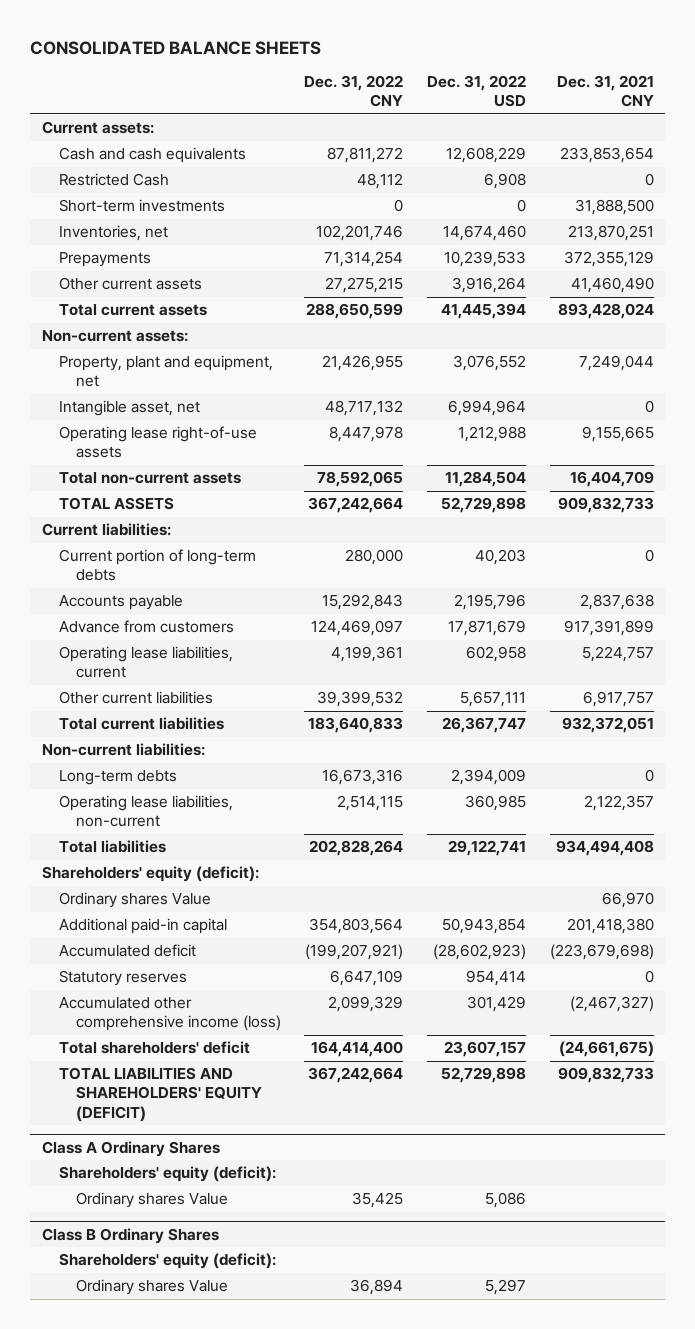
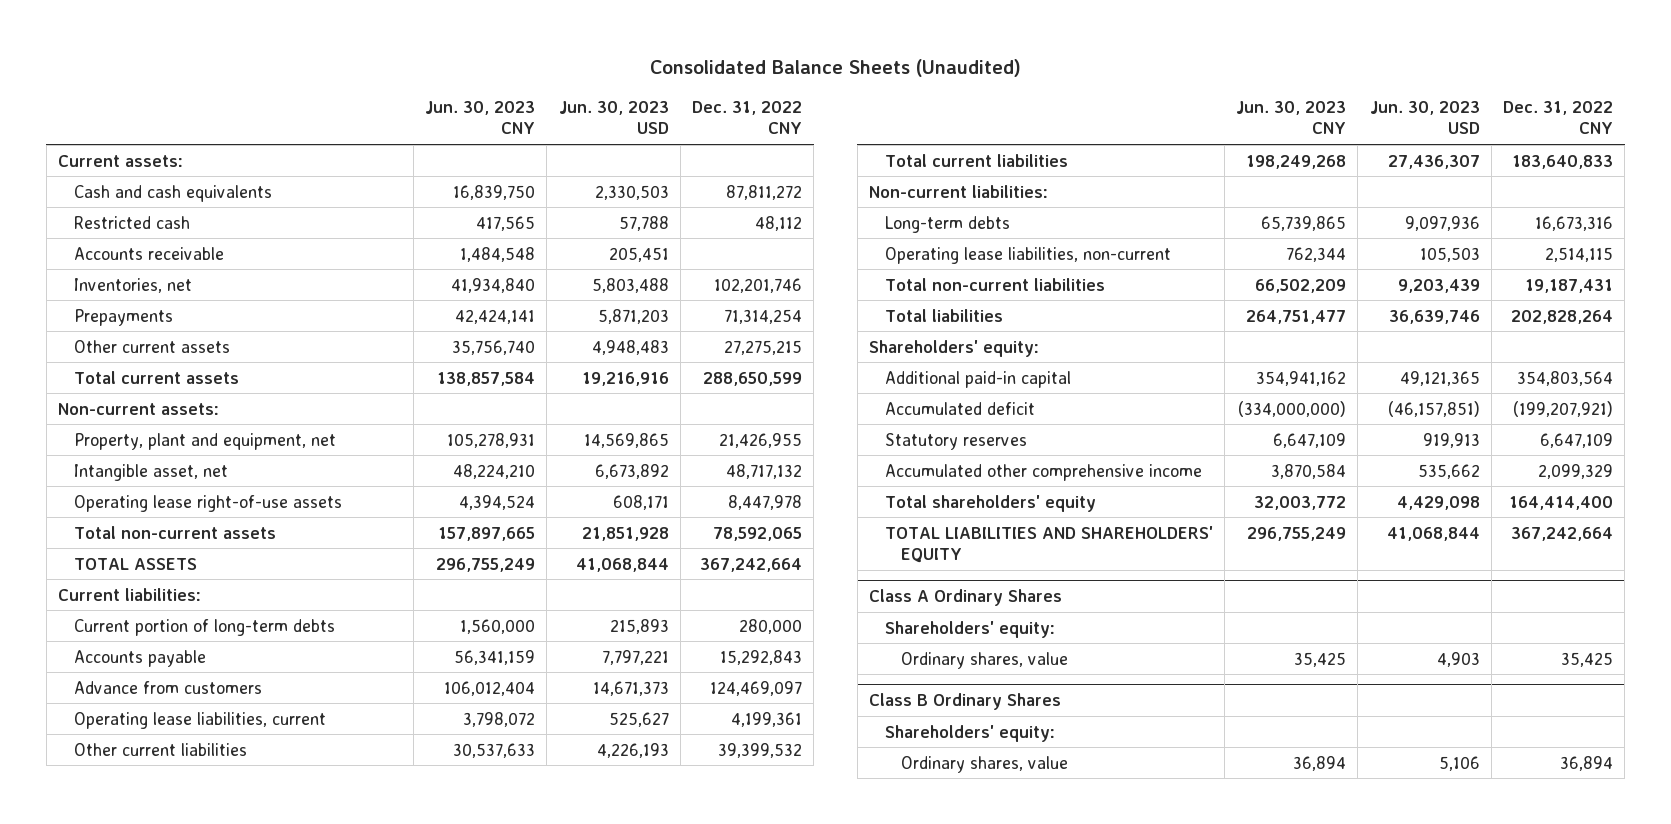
[29,40,321,55] CONSOLIDATED BALANCE SHEETS -> [649,58,1021,77] Consolidated Balance Sheets (Unaudited)
[427,75,527,108] Dec. 31, 2022 USD -> none
[556,75,654,108] Dec. 31, 2021 CNY -> none
none -> [425,100,536,135] Jun. 30, 2023 CNY
none -> [558,100,669,135] Jun. 30, 2023 USD
[58,199,225,213] Short-term investments -> none
[58,173,169,187] Restricted Cash -> [74,215,191,229] Restricted cash
none -> [74,246,225,260] Accounts receivable
none -> [884,277,1105,291] Total non-current liabilities
[58,892,211,909] Ordinary shares Value -> none
[41,866,259,883] Shareholders' equity (deficit): -> [869,339,1040,357] Shareholders' equity:
[58,997,281,1032] Accumulated other comprehensive income (loss) -> [884,463,1202,481] Accumulated other comprehensive income
[58,1041,250,1055] Total shareholders' deficit -> [884,494,1096,512] Total shareholders' equity
[58,1067,262,1122] TOTAL LIABILITIES AND SHAREHOLDERS' EQUITY (DEFICIT) -> [884,525,1213,564] TOTAL LIABILITIES AND SHAREHOLDERS' EQUITY
[58,1166,276,1183] Shareholders' equity (deficit): -> [884,620,1055,638] Shareholders' equity:
[75,1192,228,1209] Ordinary shares Value -> [900,651,1068,669] Ordinary shares, value
[58,1253,276,1270] Shareholders' equity (deficit): -> [884,724,1055,742] Shareholders' equity:
[75,1279,228,1296] Ordinary shares Value -> [900,755,1068,773] Ordinary shares, value

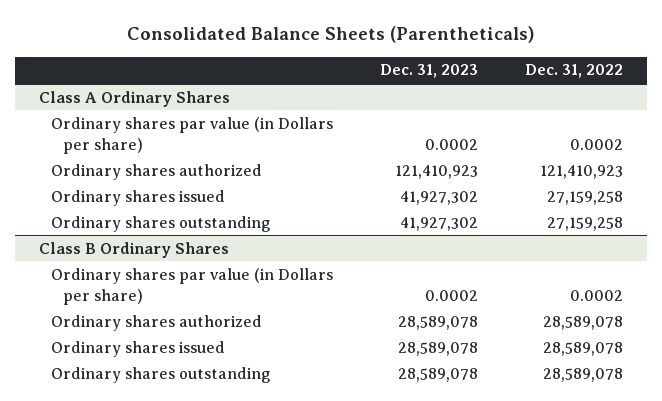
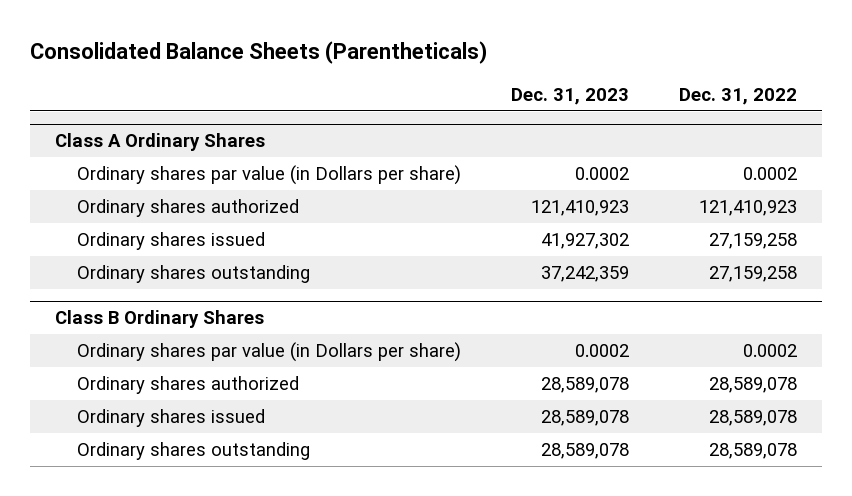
[400,216,479,231] 41,927,302 -> [541,266,630,283] 37,242,359

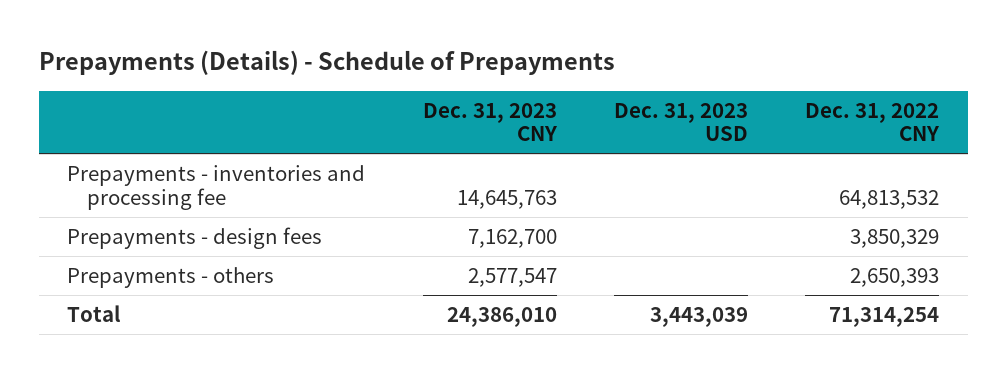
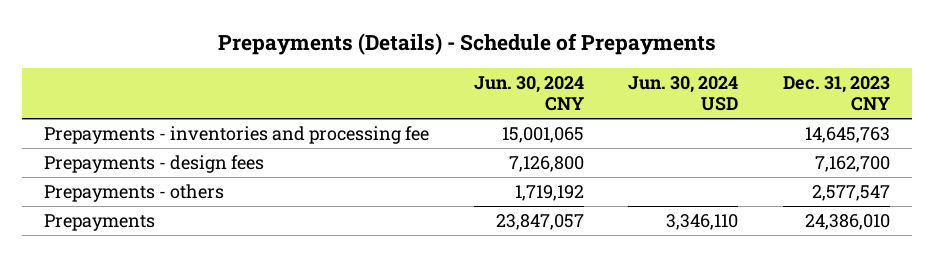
[614,102,749,142] Dec. 31, 2023 USD -> none
[805,102,941,142] Dec. 31, 2022 CNY -> none
none -> [473,76,584,112] Jun. 30, 2024 CNY
none -> [628,76,739,112] Jun. 30, 2024 USD
[67,304,121,322] Total -> [44,214,156,232] Prepayments

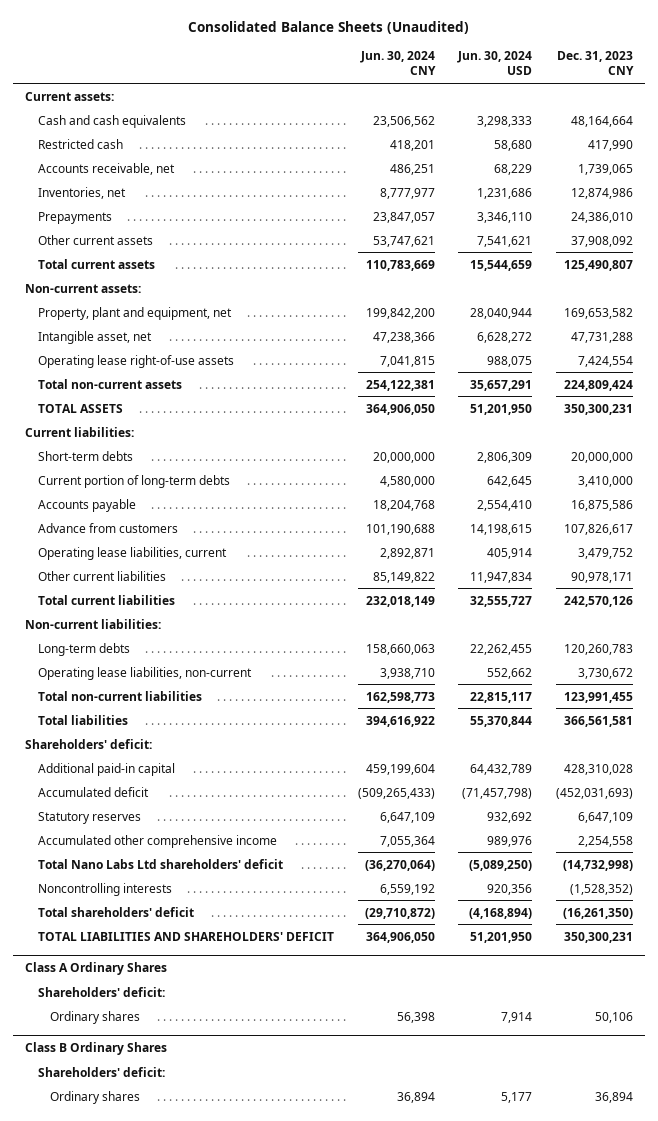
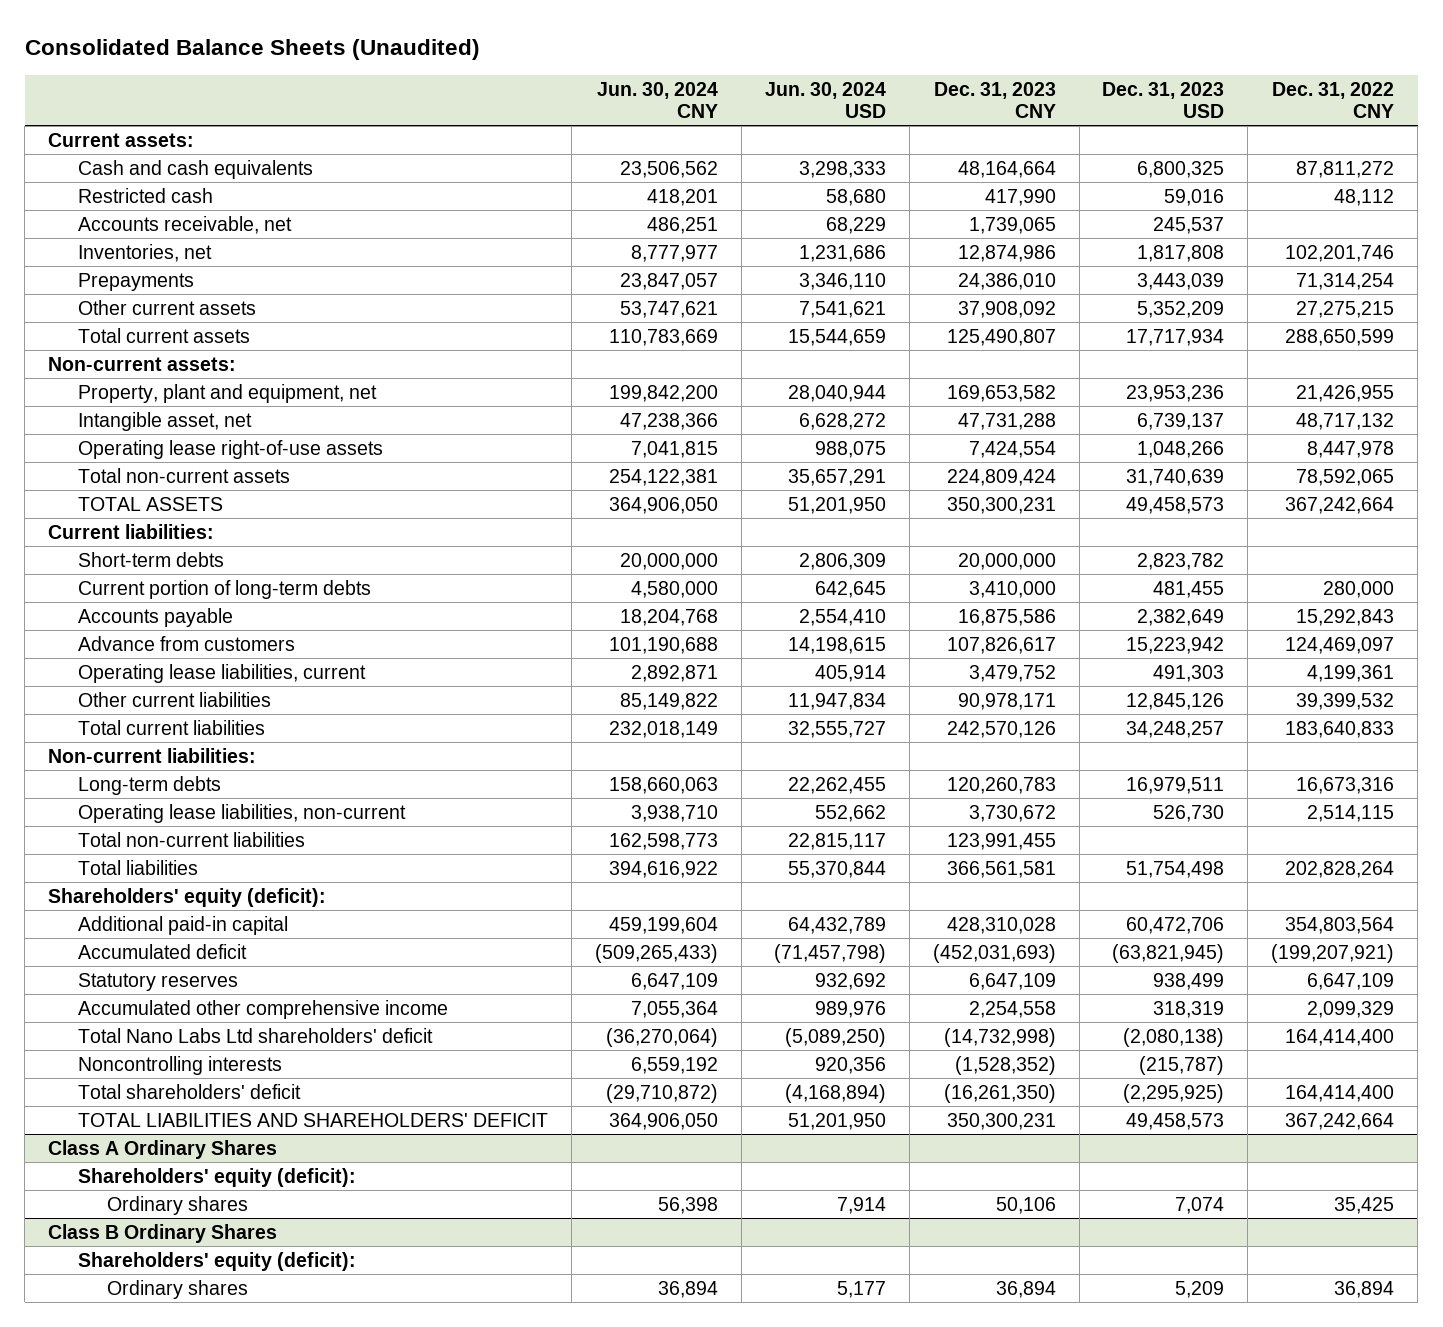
none -> [1102,81,1225,119] Dec. 31, 2023 USD
none -> [1272,81,1395,119] Dec. 31, 2022 CNY
[25,738,153,749] Shareholders' deficit: -> [48,887,327,907] Shareholders' equity (deficit):
[37,986,165,997] Shareholders' deficit: -> [77,1167,356,1187] Shareholders' equity (deficit):
[37,1066,165,1077] Shareholders' deficit: -> [77,1251,356,1271] Shareholders' equity (deficit):

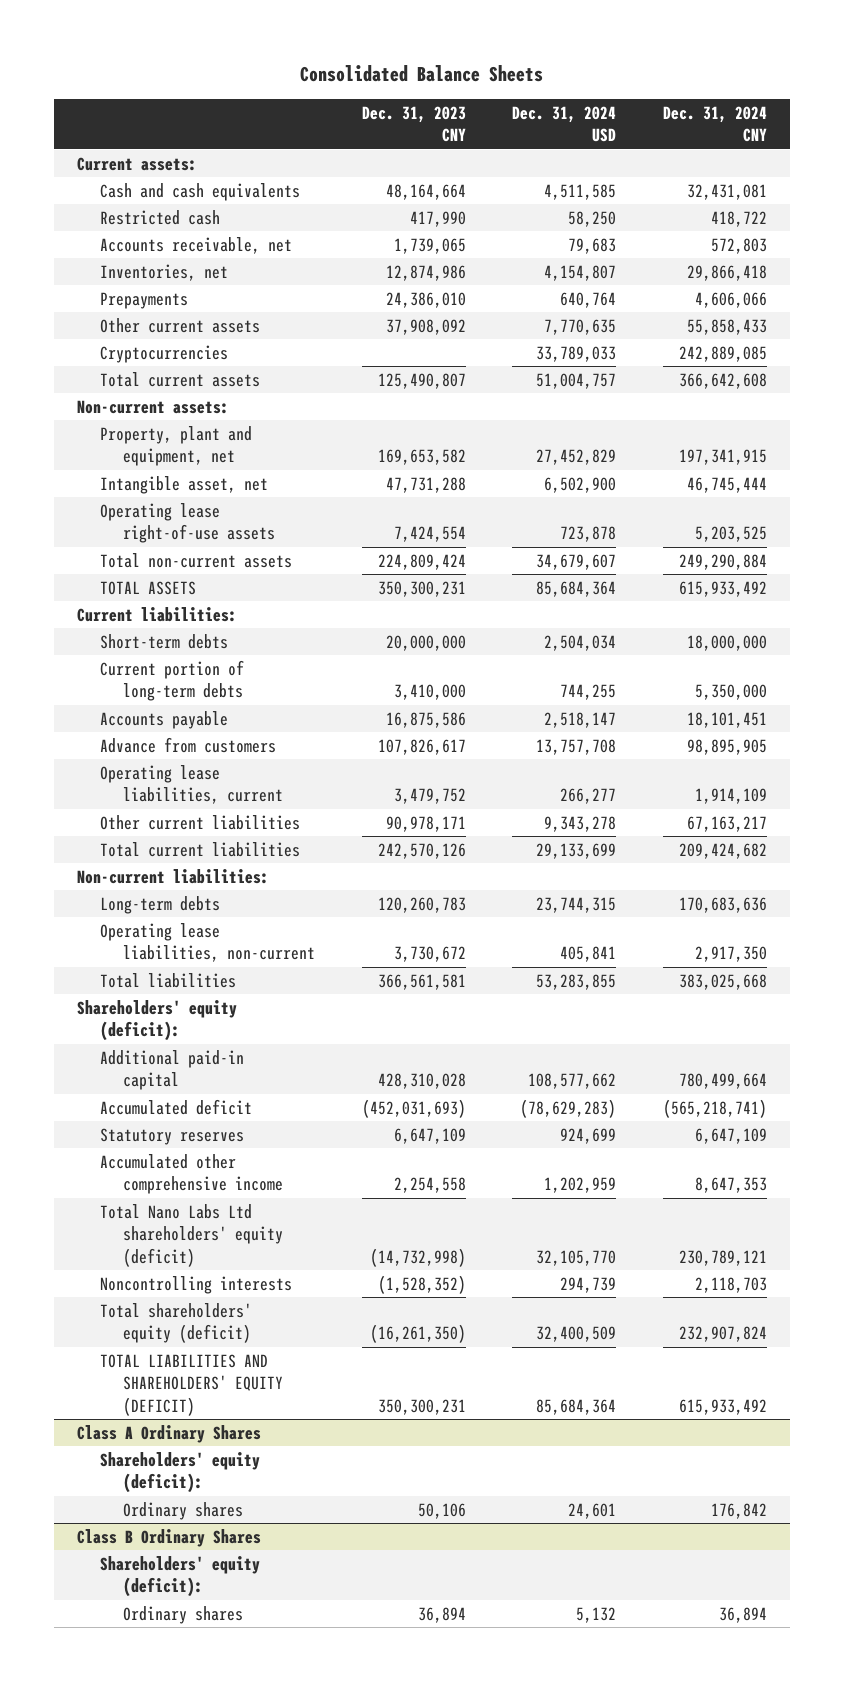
[24,39,480,61] Consolidated Balance Sheets (Unaudited) -> [300,65,544,83] Consolidated Balance Sheets
[596,81,718,119] Jun. 30, 2024 CNY -> none
[764,81,886,119] Jun. 30, 2024 USD -> none
[1102,81,1225,119] Dec. 31, 2023 USD -> none
[1272,81,1395,119] Dec. 31, 2022 CNY -> none
none -> [512,105,617,143] Dec. 31, 2024 USD
none -> [662,105,767,143] Dec. 31, 2024 CNY
none -> [100,344,229,363] Cryptocurrencies
[77,831,305,847] Total non-current liabilities -> none
[77,1027,433,1043] Total Nano Labs Ltd shareholders' deficit -> [100,1203,283,1267] Total Nano Labs Ltd shareholders' equity (deficit)
[77,1083,301,1099] Total shareholders' deficit -> [100,1302,253,1344] Total shareholders' equity (deficit)
[77,1112,548,1127] TOTAL LIABILITIES AND SHAREHOLDERS' DEFICIT -> [100,1353,283,1416] TOTAL LIABILITIES AND SHAREHOLDERS' EQUITY (DEFICIT)

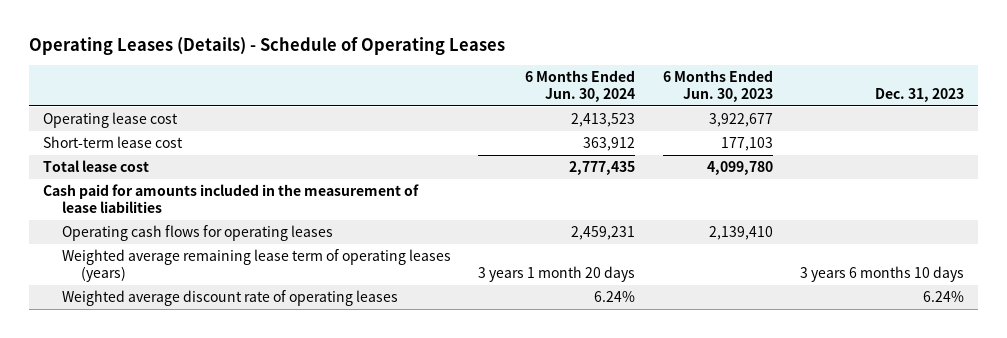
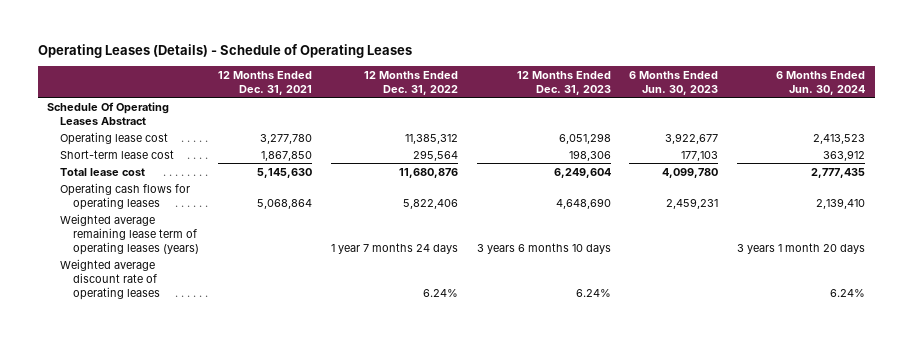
[875,87,965,102] Dec. 31, 2023 -> none
none -> [217,70,312,95] 12 Months Ended Dec. 31, 2021
none -> [363,70,458,95] 12 Months Ended Dec. 31, 2022
none -> [516,70,611,95] 12 Months Ended Dec. 31, 2023
none -> [47,101,170,125] Schedule Of Operating Leases Abstract
[42,184,419,213] Cash paid for amounts included in the measurement of lease liabilities -> none
[571,226,636,241] 2,459,231 -> [816,197,866,209] 2,139,410
[708,226,773,241] 2,139,410 -> [666,197,719,209] 2,459,231

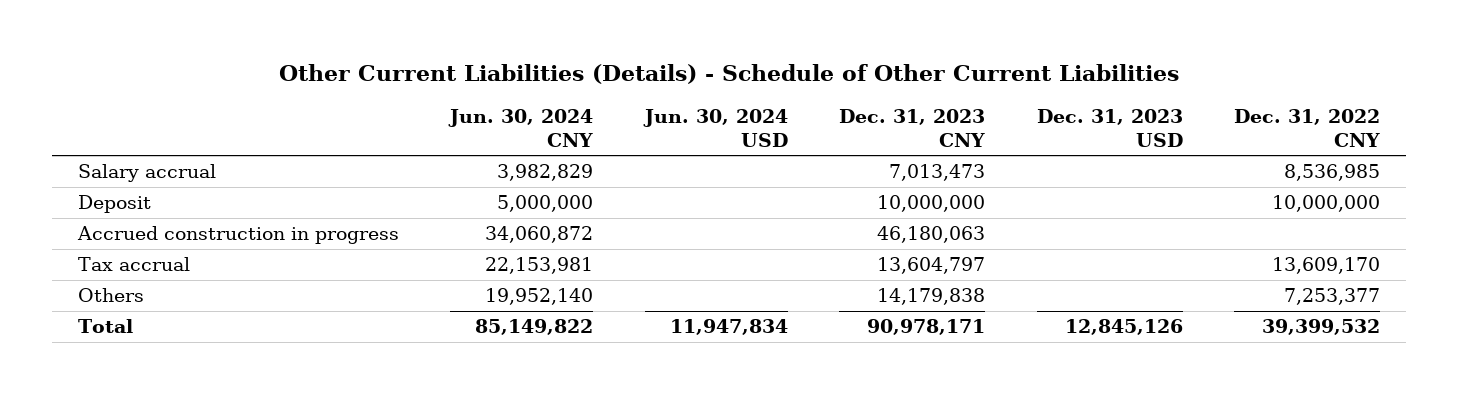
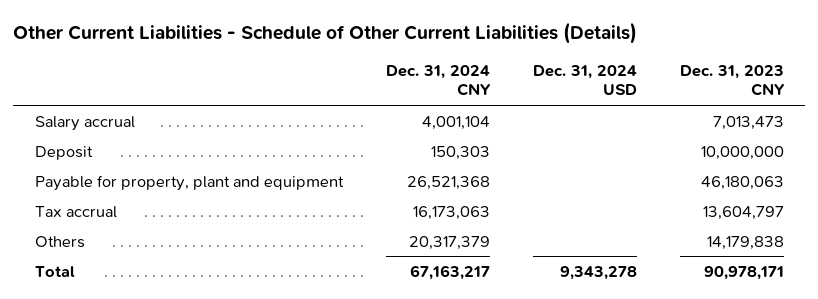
[279,64,1180,85] Other Current Liabilities (Details) - Schedule of Other Current Liabilities -> [13,21,638,44] Other Current Liabilities - Schedule of Other Current Liabilities (Details)
[448,108,594,147] Jun. 30, 2024 CNY -> none
[642,108,788,147] Jun. 30, 2024 USD -> none
[1036,108,1183,147] Dec. 31, 2023 USD -> none
[1234,108,1381,147] Dec. 31, 2022 CNY -> none
none -> [385,65,491,97] Dec. 31, 2024 CNY
none -> [532,65,637,96] Dec. 31, 2024 USD
[76,226,399,245] Accrued construction in progress -> [34,174,344,191] Payable for property, plant and equipment

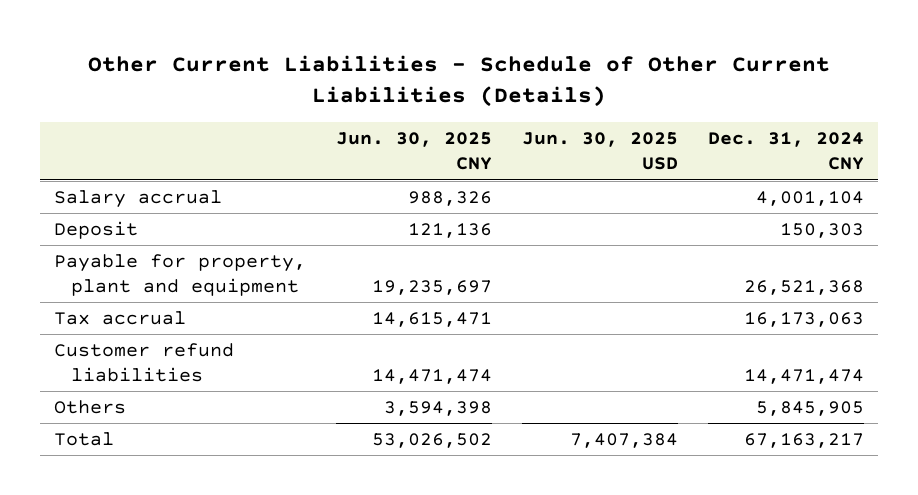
[532,65,637,96] Dec. 31, 2024 USD -> none
[679,65,785,97] Dec. 31, 2023 CNY -> none
none -> [336,132,493,171] Jun. 30, 2025 CNY
none -> [521,132,678,171] Jun. 30, 2025 USD
none -> [54,343,235,383] Customer refund liabilities
[408,235,490,250] 20,317,379 -> [755,401,864,417] 5,845,905

